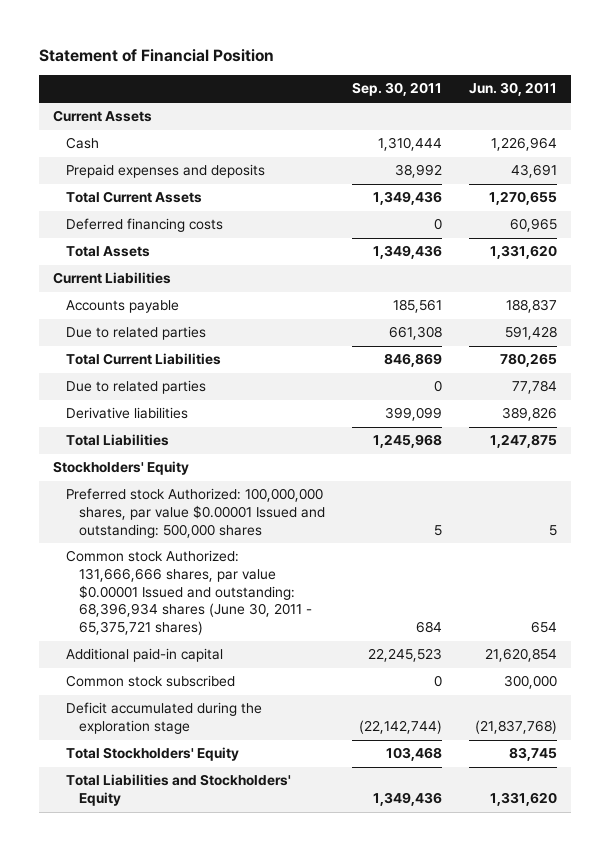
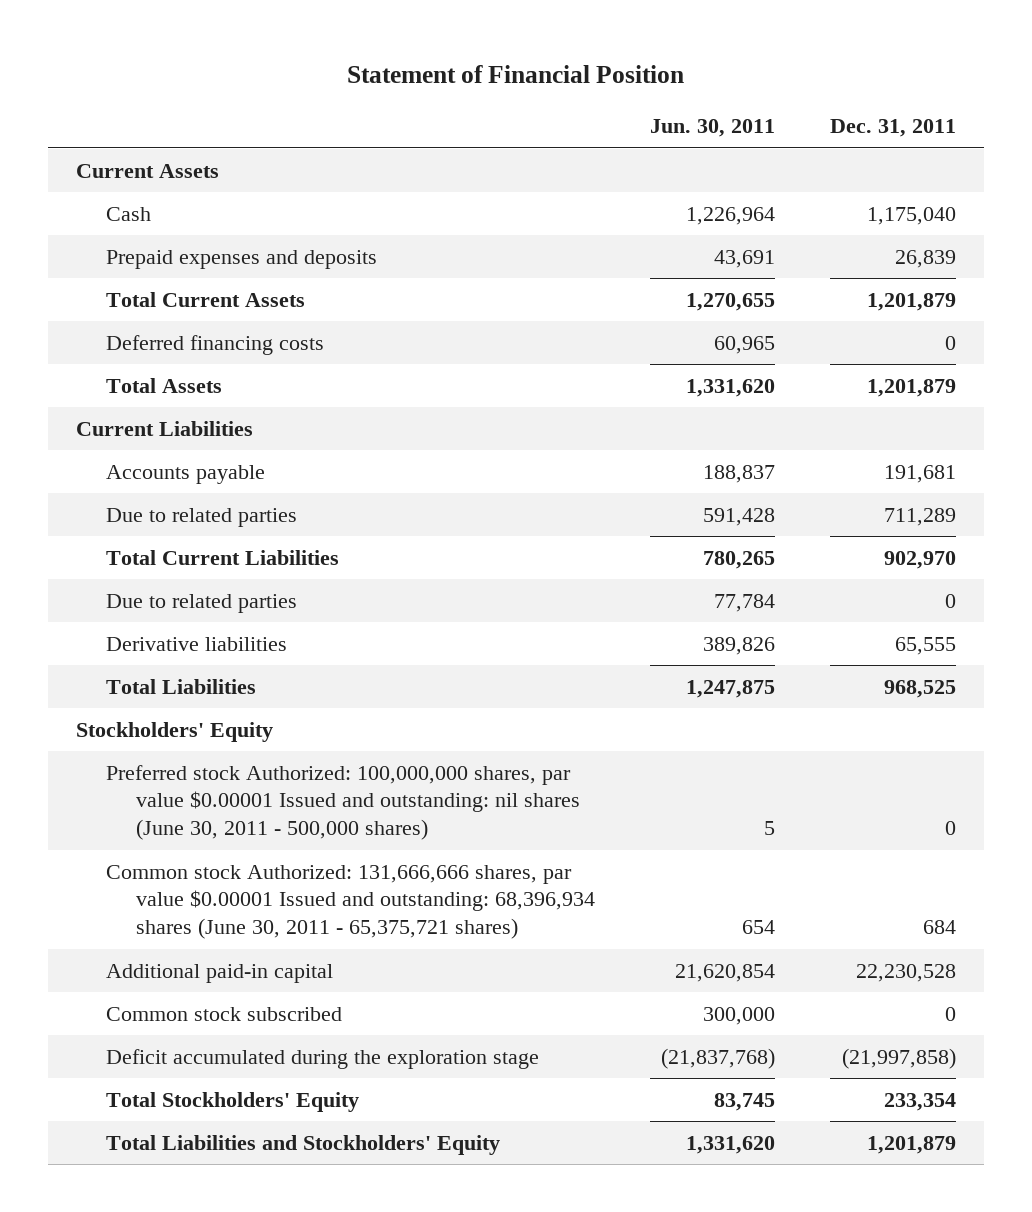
[352,82,443,97] Sep. 30, 2011 -> none
none -> [830,119,957,138] Dec. 31, 2011
[65,488,325,538] Preferred stock Authorized: 100,000,000 shares, par value $0.00001 Issued and outstanding: 500,000 shares -> [106,764,581,840] Preferred stock Authorized: 100,000,000 shares, par value $0.00001 Issued and outstanding: nil shares (June 30, 2011 - 500,000 shares)

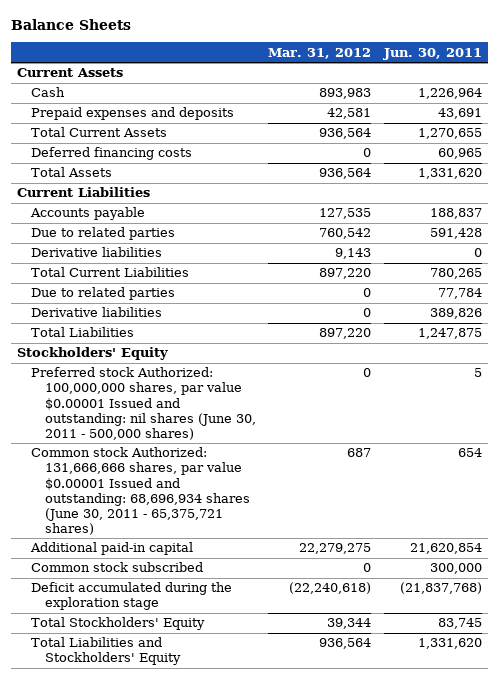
[347,64,685,83] Statement of Financial Position -> [10,19,131,31] Balance Sheets
[830,119,957,138] Dec. 31, 2011 -> none
none -> [268,47,372,59] Mar. 31, 2012
none -> [30,247,162,258] Derivative liabilities
[106,864,596,939] Common stock Authorized: 131,666,666 shares, par value $0.00001 Issued and outstanding: 68,396,934 shares (June 30, 2011 - 65,375,721 shares) -> [30,447,250,536] Common stock Authorized: 131,666,666 shares, par value $0.00001 Issued and outstanding: 68,696,934 shares (June 30, 2011 - 65,375,721 shares)

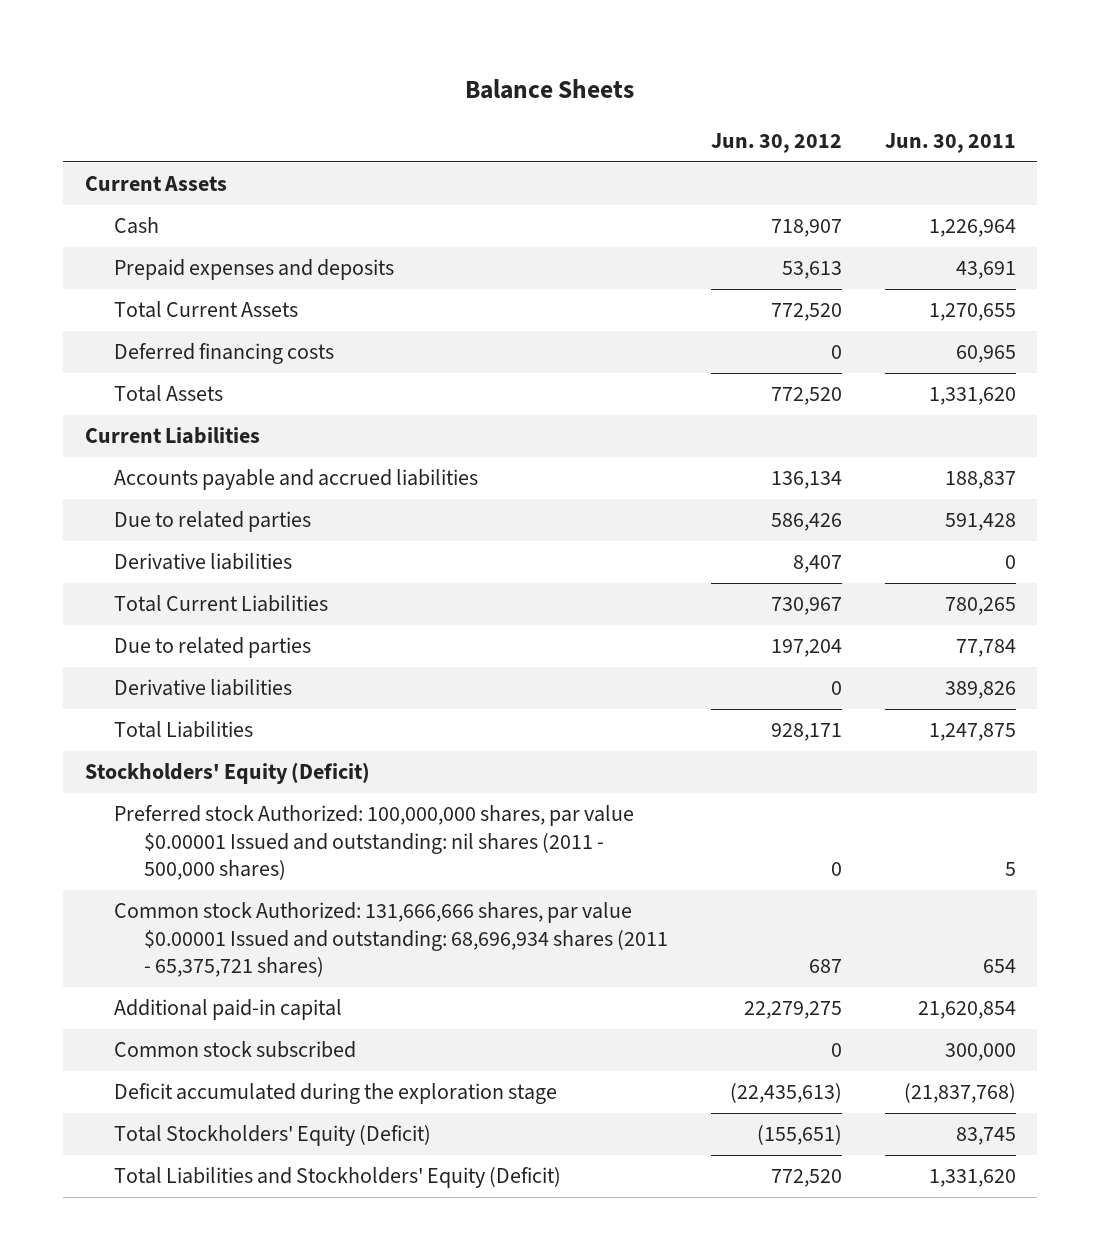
[268,47,372,59] Mar. 31, 2012 -> none
none -> [710,132,842,153] Jun. 30, 2012
[29,207,145,221] Accounts payable -> [114,469,479,491] Accounts payable and accrued liabilities
[17,347,169,361] Stockholders' Equity -> [84,762,370,785] Stockholders' Equity (Deficit)
[30,367,256,440] Preferred stock Authorized: 100,000,000 shares, par value $0.00001 Issued and outstanding: nil shares (June 30, 2011 - 500,000 shares) -> [114,805,635,880] Preferred stock Authorized: 100,000,000 shares, par value $0.00001 Issued and outstanding: nil shares (2011 - 500,000 shares)
[30,447,250,536] Common stock Authorized: 131,666,666 shares, par value $0.00001 Issued and outstanding: 68,696,934 shares (June 30, 2011 - 65,375,721 shares) -> [114,902,669,977] Common stock Authorized: 131,666,666 shares, par value $0.00001 Issued and outstanding: 68,696,934 shares (2011 - 65,375,721 shares)
[30,617,205,631] Total Stockholders' Equity -> [114,1125,432,1147] Total Stockholders' Equity (Deficit)
[30,637,181,666] Total Liabilities and Stockholders' Equity -> [114,1167,562,1189] Total Liabilities and Stockholders' Equity (Deficit)

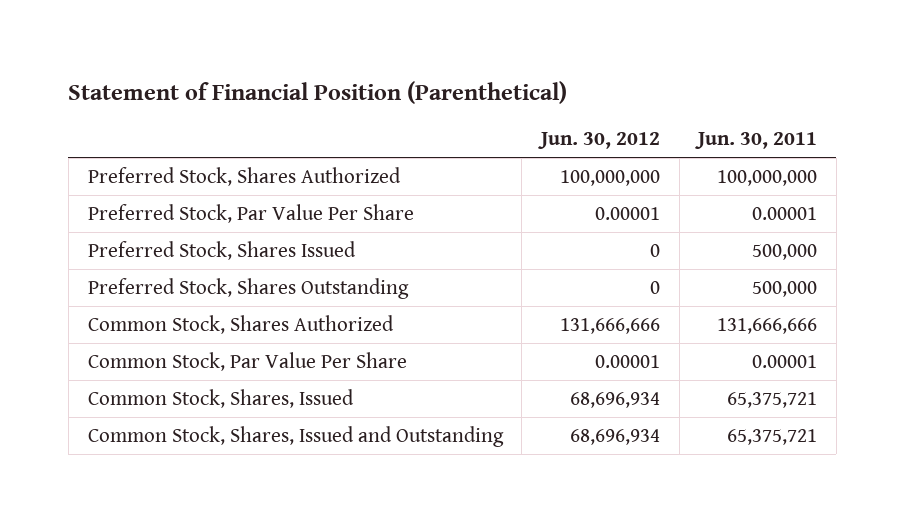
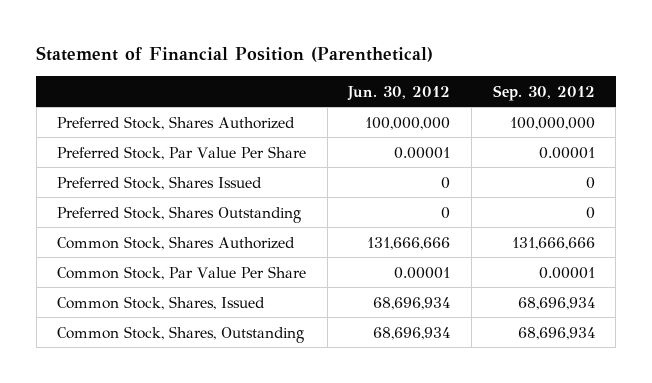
[695,132,818,150] Jun. 30, 2011 -> none
none -> [492,84,595,101] Sep. 30, 2012
[87,425,504,447] Common Stock, Shares, Issued and Outstanding -> [57,325,305,343] Common Stock, Shares, Outstanding

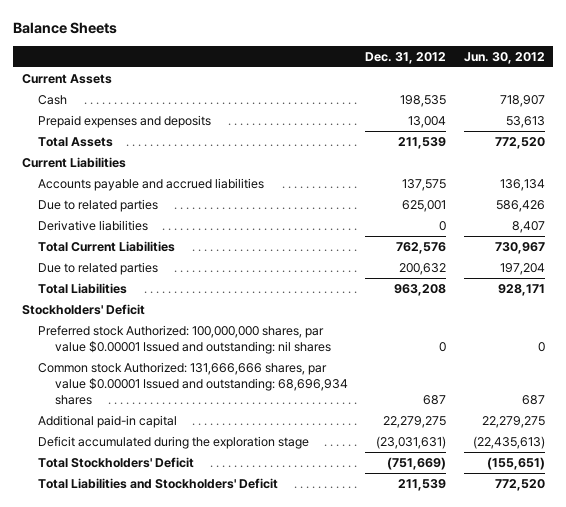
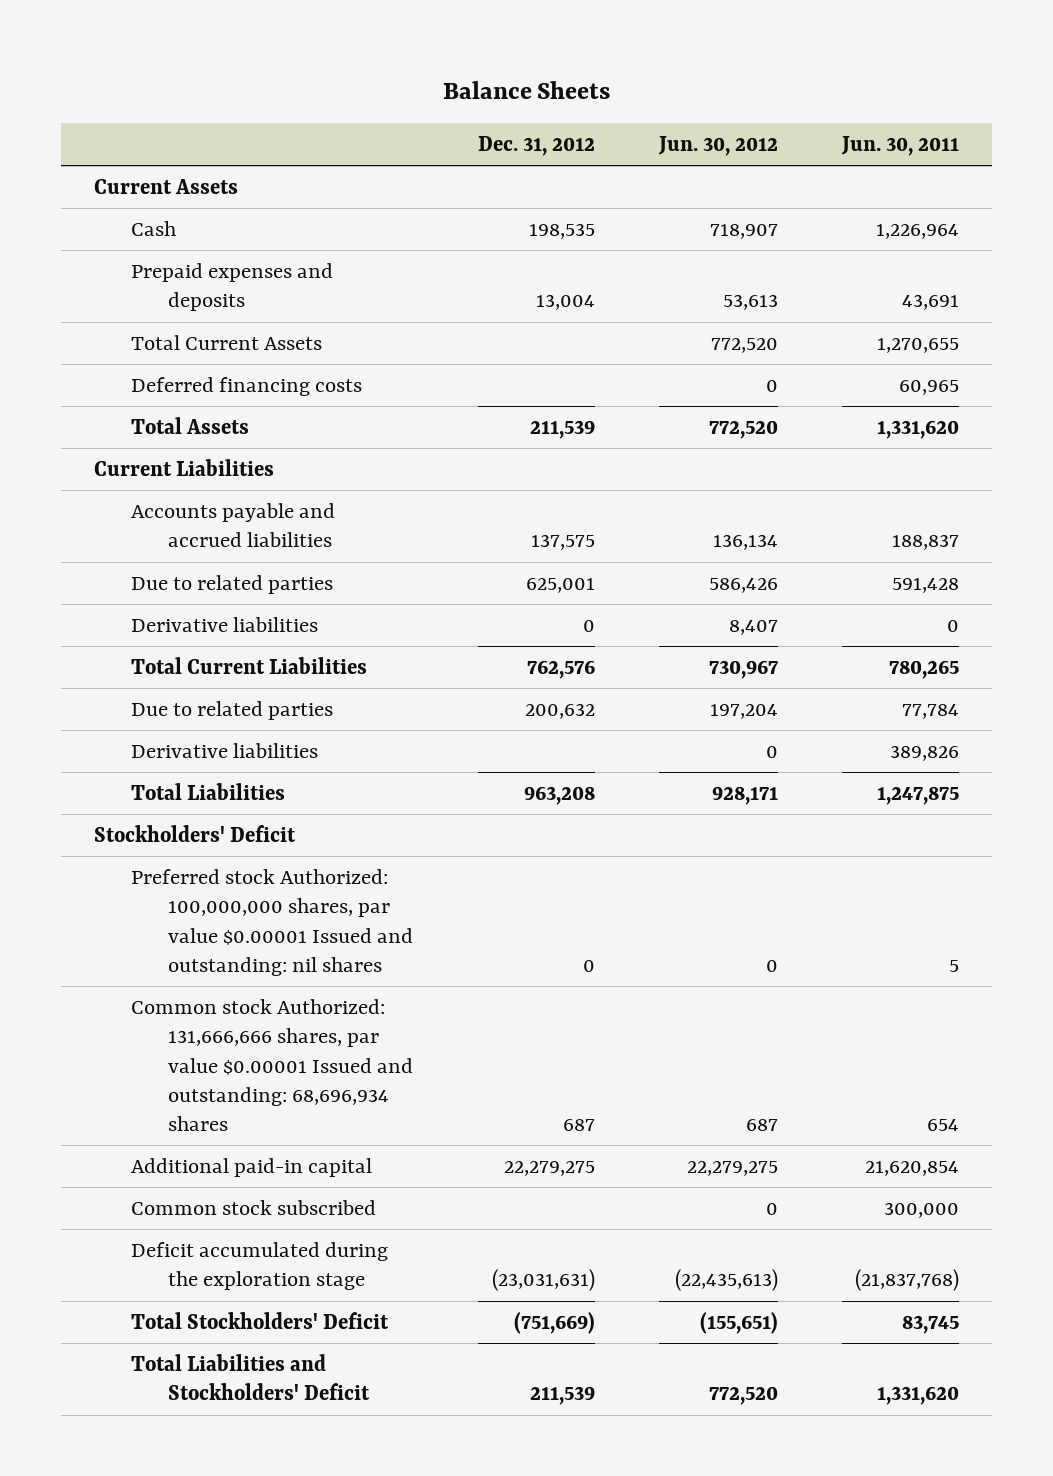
none -> [841,136,960,157] Jun. 30, 2011
none -> [130,335,322,351] Total Current Assets
none -> [130,377,362,397] Deferred financing costs
none -> [130,743,318,759] Derivative liabilities
none -> [130,1200,376,1216] Common stock subscribed

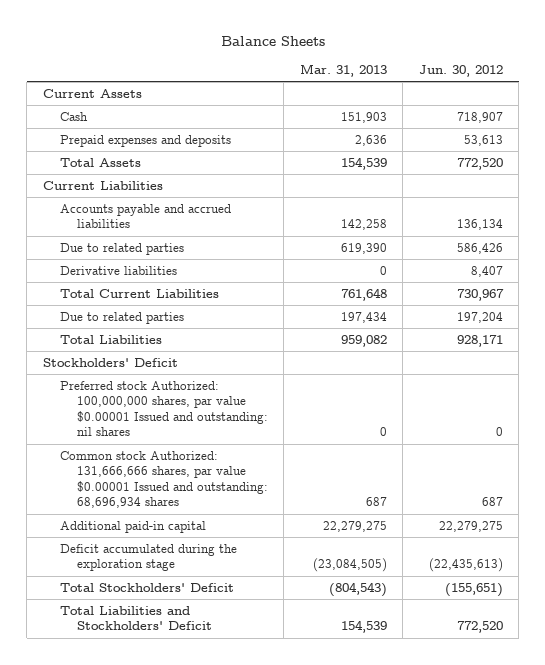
[477,136,595,157] Dec. 31, 2012 -> none
[841,136,960,157] Jun. 30, 2011 -> none
none -> [299,64,387,78] Mar. 31, 2013
[130,335,322,351] Total Current Assets -> none
[130,377,362,397] Deferred financing costs -> none
[130,743,318,759] Derivative liabilities -> none
[130,1200,376,1216] Common stock subscribed -> none

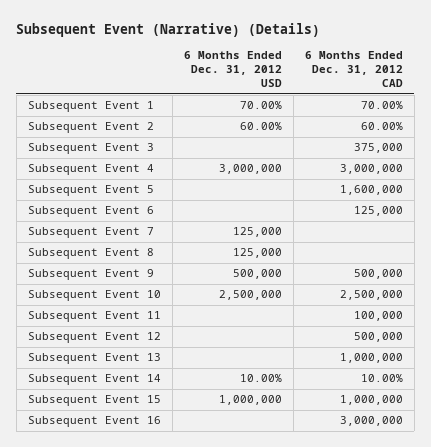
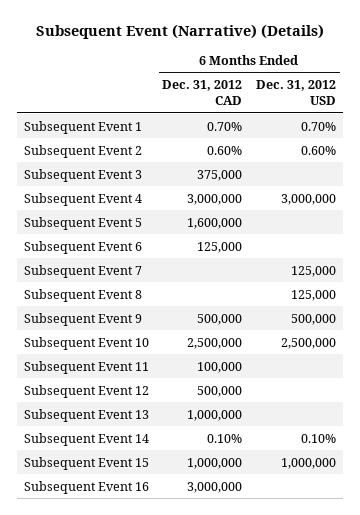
[239,101,282,110] 70.00% -> [301,121,337,131] 0.70%
[360,101,403,110] 70.00% -> [207,121,243,131] 0.70%
[239,122,282,131] 60.00% -> [301,145,337,155] 0.60%
[360,122,403,131] 60.00% -> [207,145,243,155] 0.60%
[239,374,282,383] 10.00% -> [301,433,337,443] 0.10%
[360,374,403,383] 10.00% -> [207,433,243,443] 0.10%

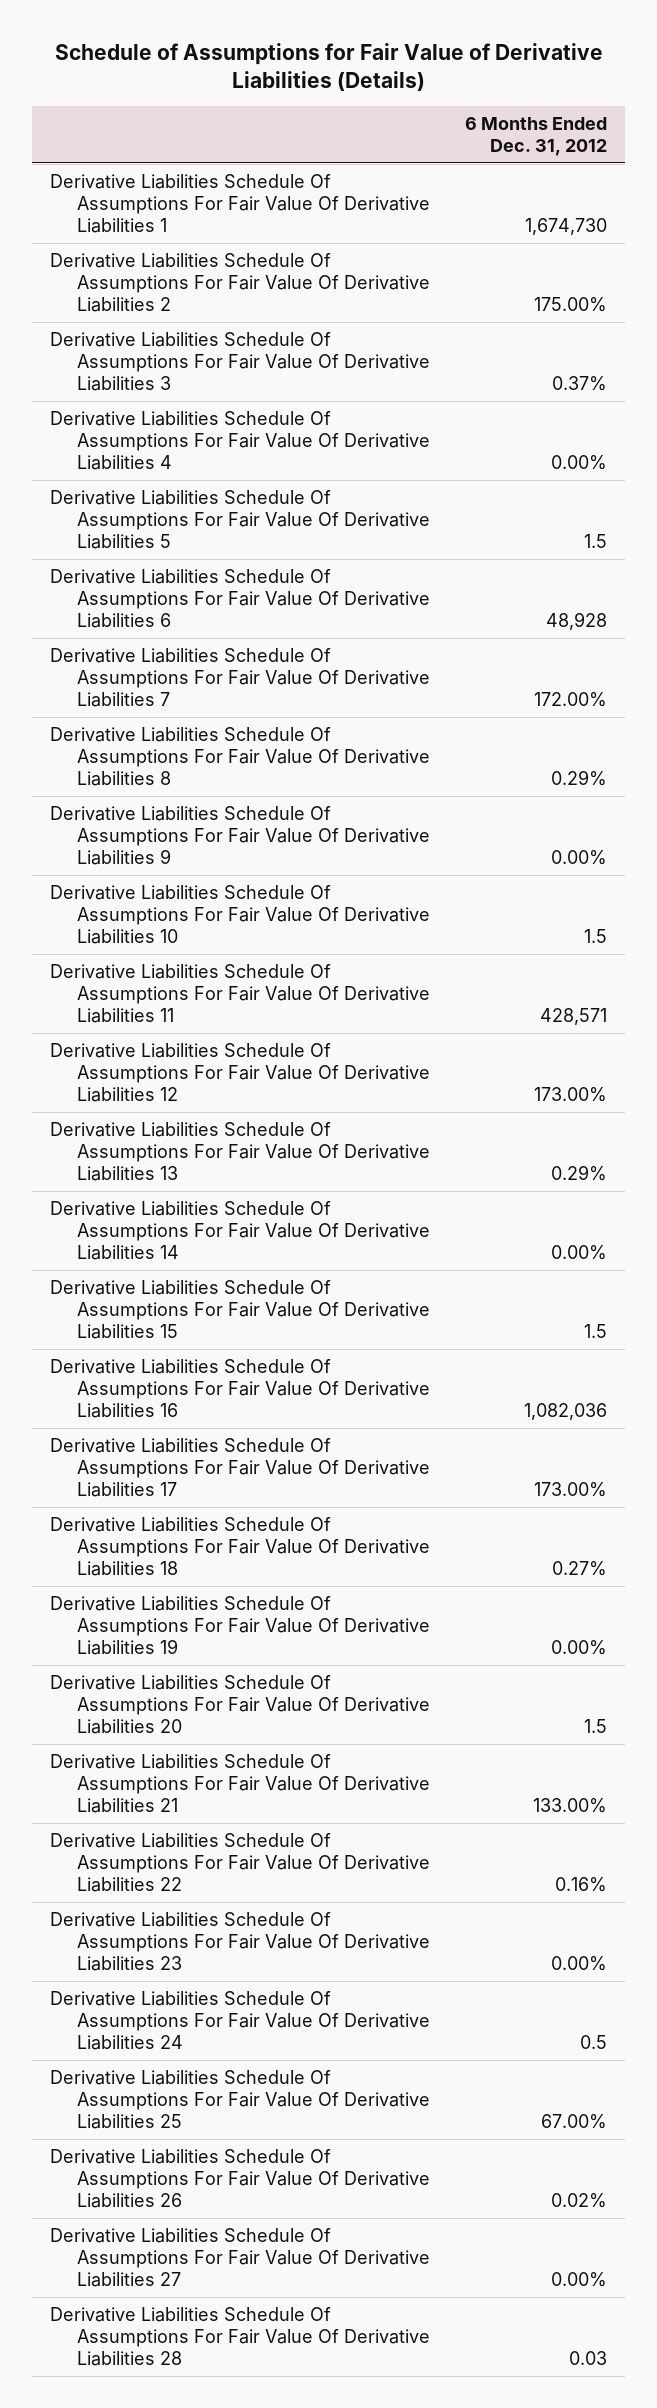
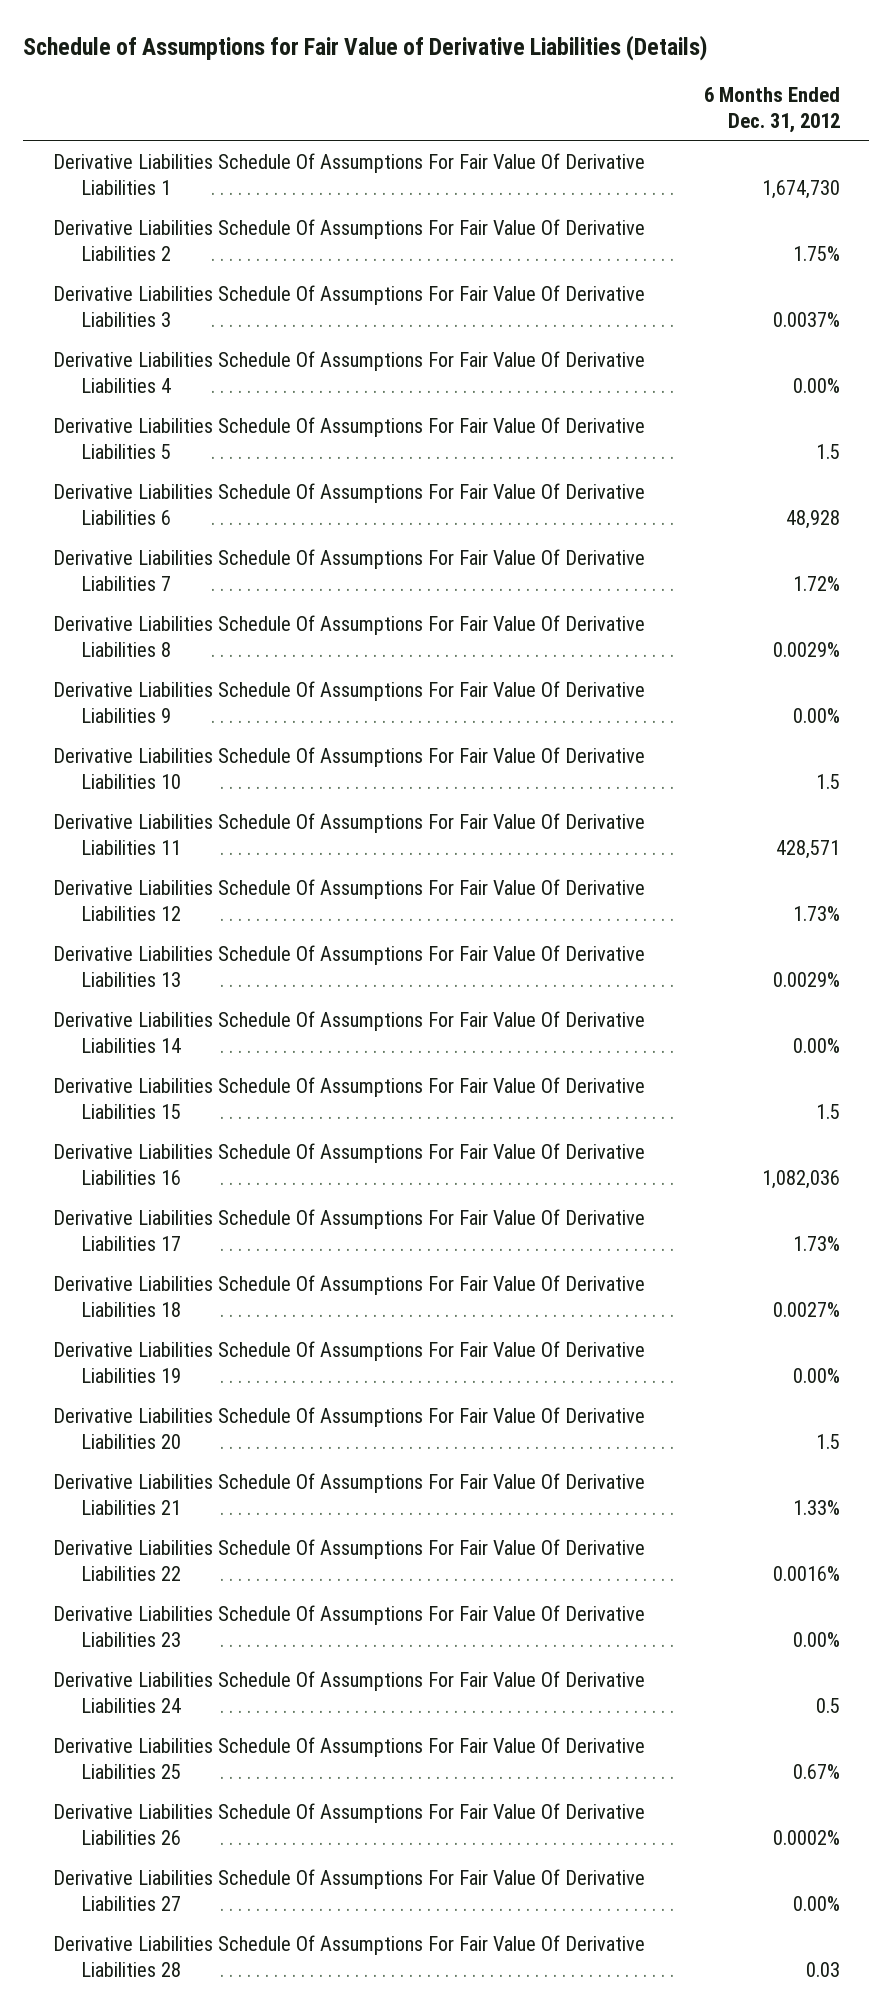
[534,297,608,313] 175.00% -> [792,246,840,262] 1.75%
[552,376,608,392] 0.37% -> [772,312,840,328] 0.0037%
[534,692,608,708] 172.00% -> [792,576,840,592] 1.72%
[551,770,608,787] 0.29% -> [772,642,840,658] 0.0029%
[534,1087,608,1103] 173.00% -> [792,906,840,922] 1.73%
[551,1165,608,1182] 0.29% -> [772,972,840,988] 0.0029%
[534,1482,608,1498] 173.00% -> [792,1236,840,1252] 1.73%
[552,1561,608,1577] 0.27% -> [772,1302,840,1318] 0.0027%
[533,1798,608,1814] 133.00% -> [792,1500,840,1516] 1.33%
[555,1877,608,1893] 0.16% -> [772,1566,840,1582] 0.0016%
[541,2114,608,2130] 67.00% -> [792,1764,840,1780] 0.67%
[551,2193,608,2209] 0.02% -> [772,1830,840,1846] 0.0002%

